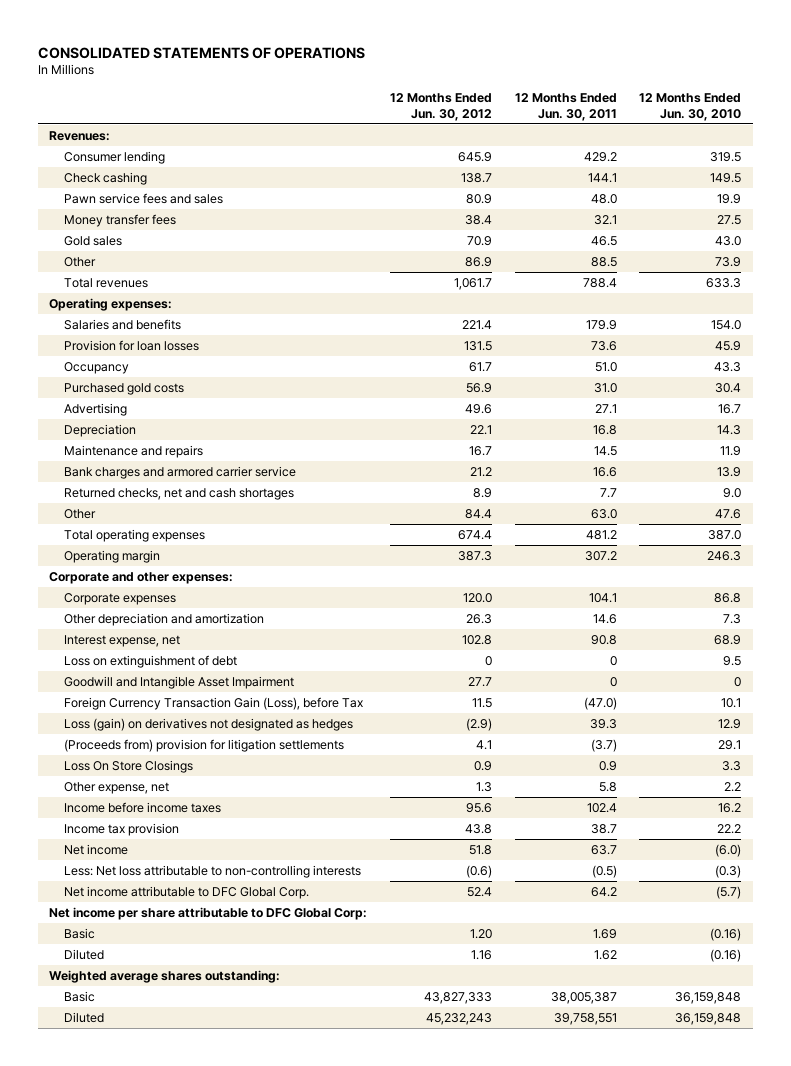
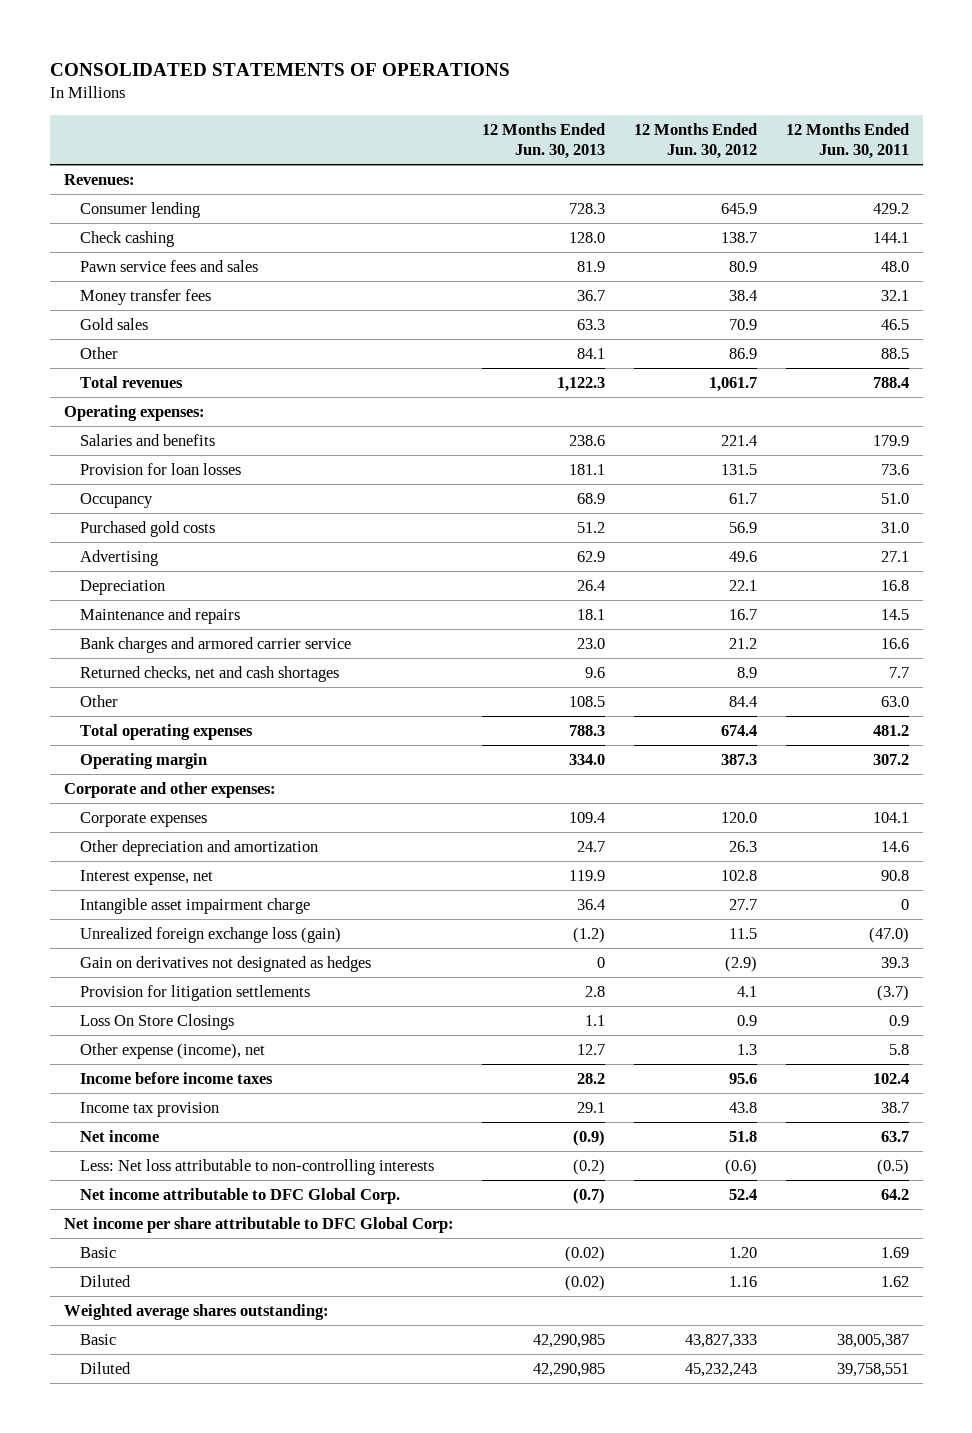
[639,92,742,121] 12 Months Ended Jun. 30, 2010 -> none
none -> [482,122,606,159] 12 Months Ended Jun. 30, 2013
[64,654,238,668] Loss on extinguishment of debt -> none
[64,675,295,689] Goodwill and Intangible Asset Impairment -> [79,897,310,914] Intangible asset impairment charge
[64,696,364,710] Foreign Currency Transaction Gain (Loss), before Tax -> [79,926,341,943] Unrealized foreign exchange loss (gain)
[64,717,354,731] Loss (gain) on derivatives not designated as hedges -> [79,955,371,972] Gain on derivatives not designated as hedges
[64,738,345,752] (Proceeds from) provision for litigation settlements -> [79,984,310,1001] Provision for litigation settlements
[64,781,170,794] Other expense, net -> [79,1042,265,1059] Other expense (income), net

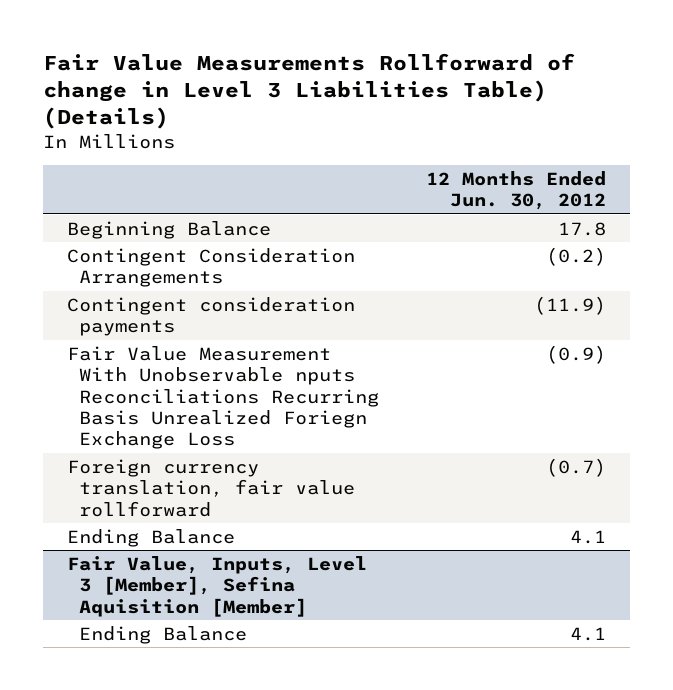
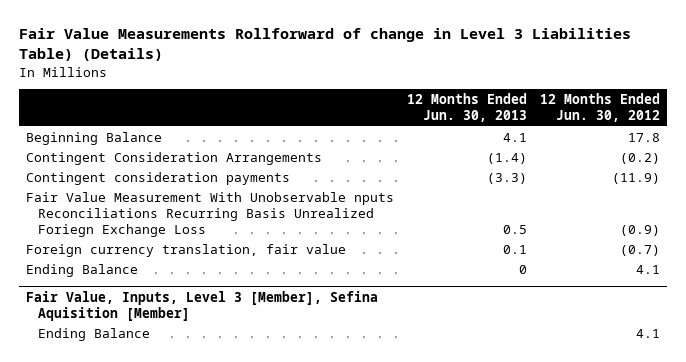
none -> [407,93,528,123] 12 Months Ended Jun. 30, 2013
[66,458,356,517] Foreign currency translation, fair value rollforward -> [25,243,346,257] Foreign currency translation, fair value

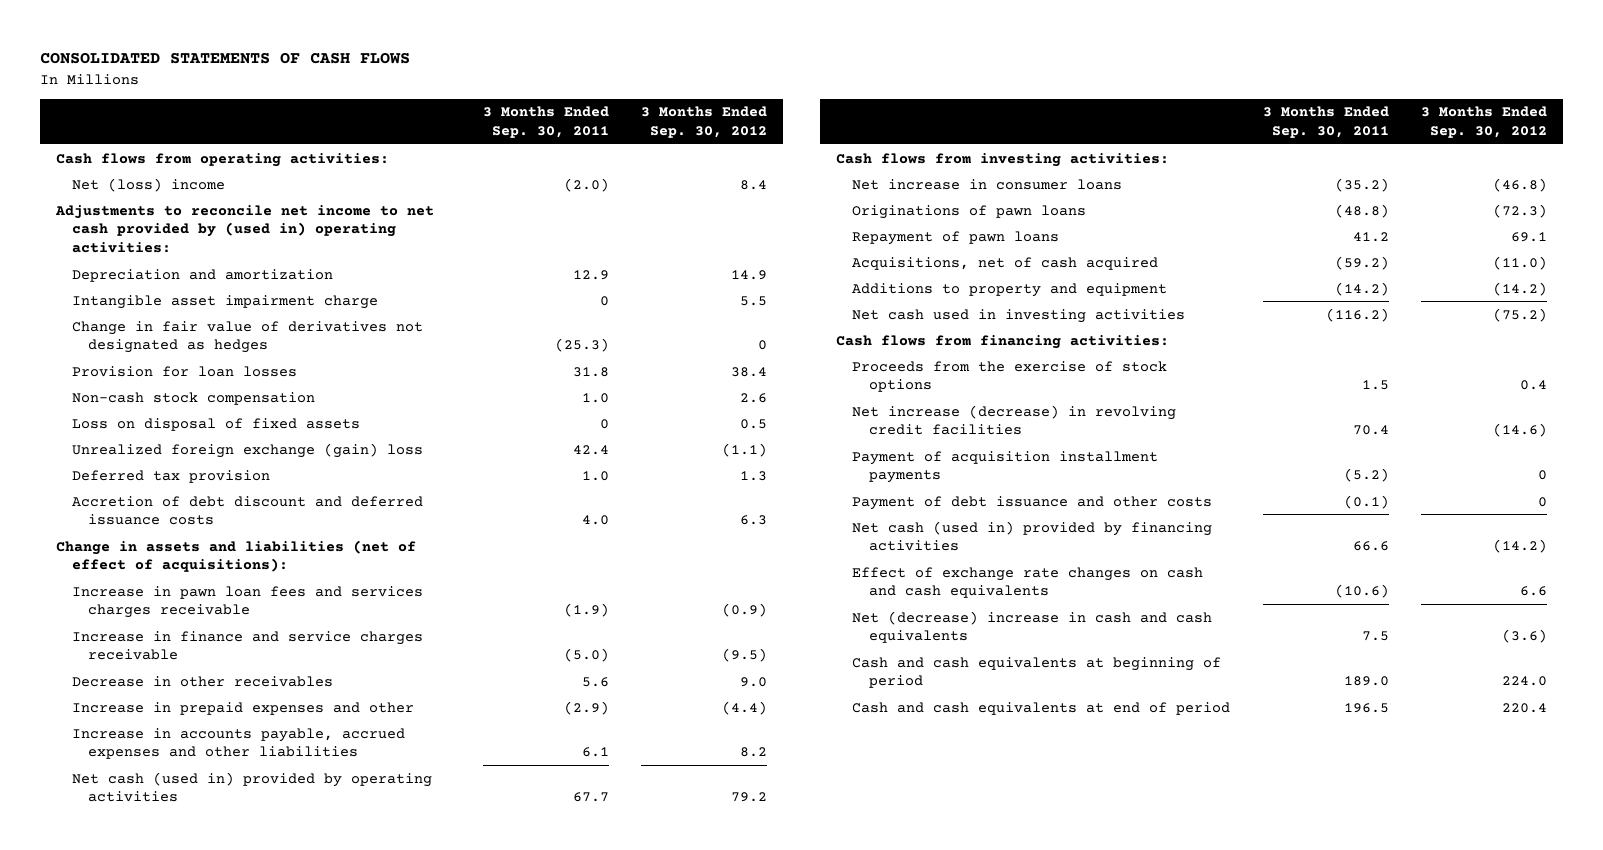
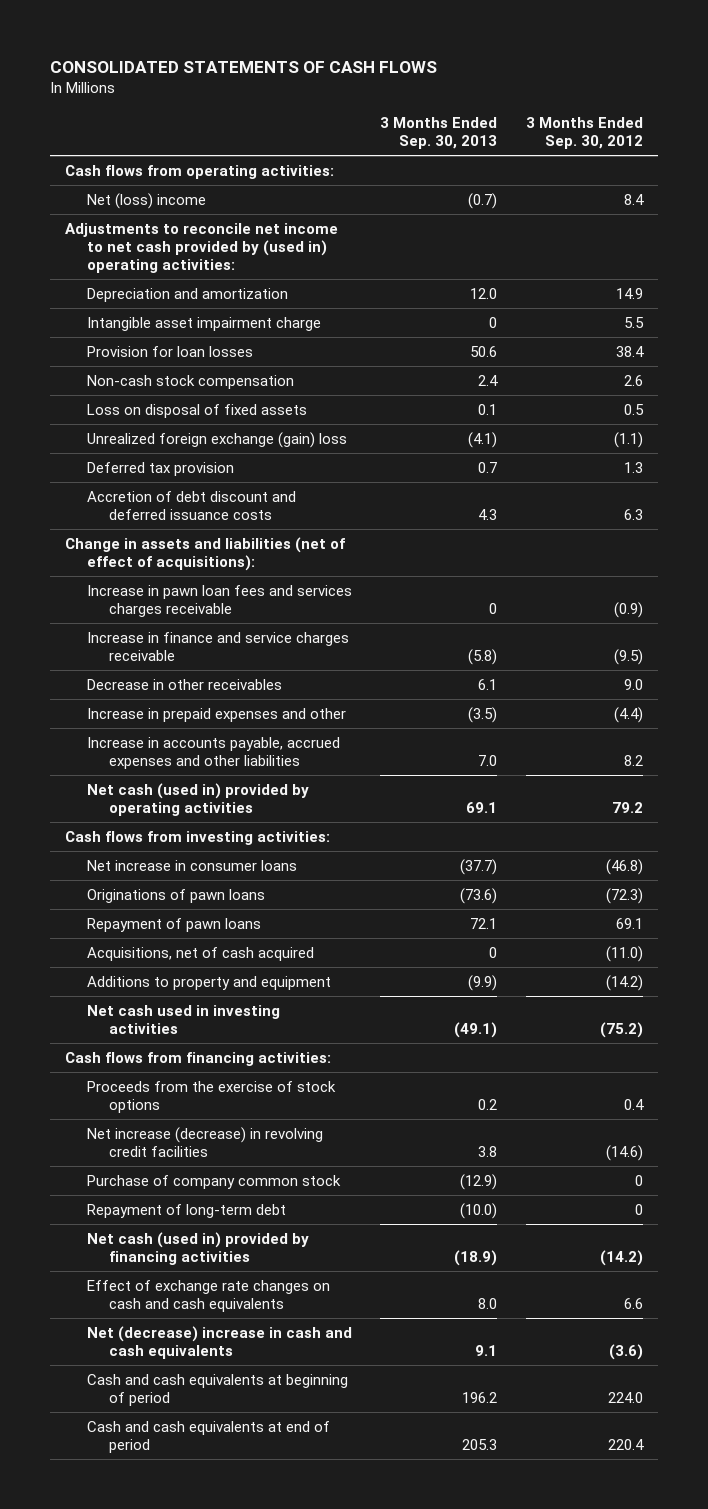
[482,106,609,138] 3 Months Ended Sep. 30, 2011 -> none
none -> [380,116,498,150] 3 Months Ended Sep. 30, 2013
[72,320,424,354] Change in fair value of derivatives not designated as hedges -> none
[852,450,1159,484] Payment of acquisition installment payments -> none
[852,495,1213,510] Payment of debt issuance and other costs -> none
none -> [86,1174,341,1189] Purchase of company common stock
none -> [86,1203,286,1218] Repayment of long-term debt

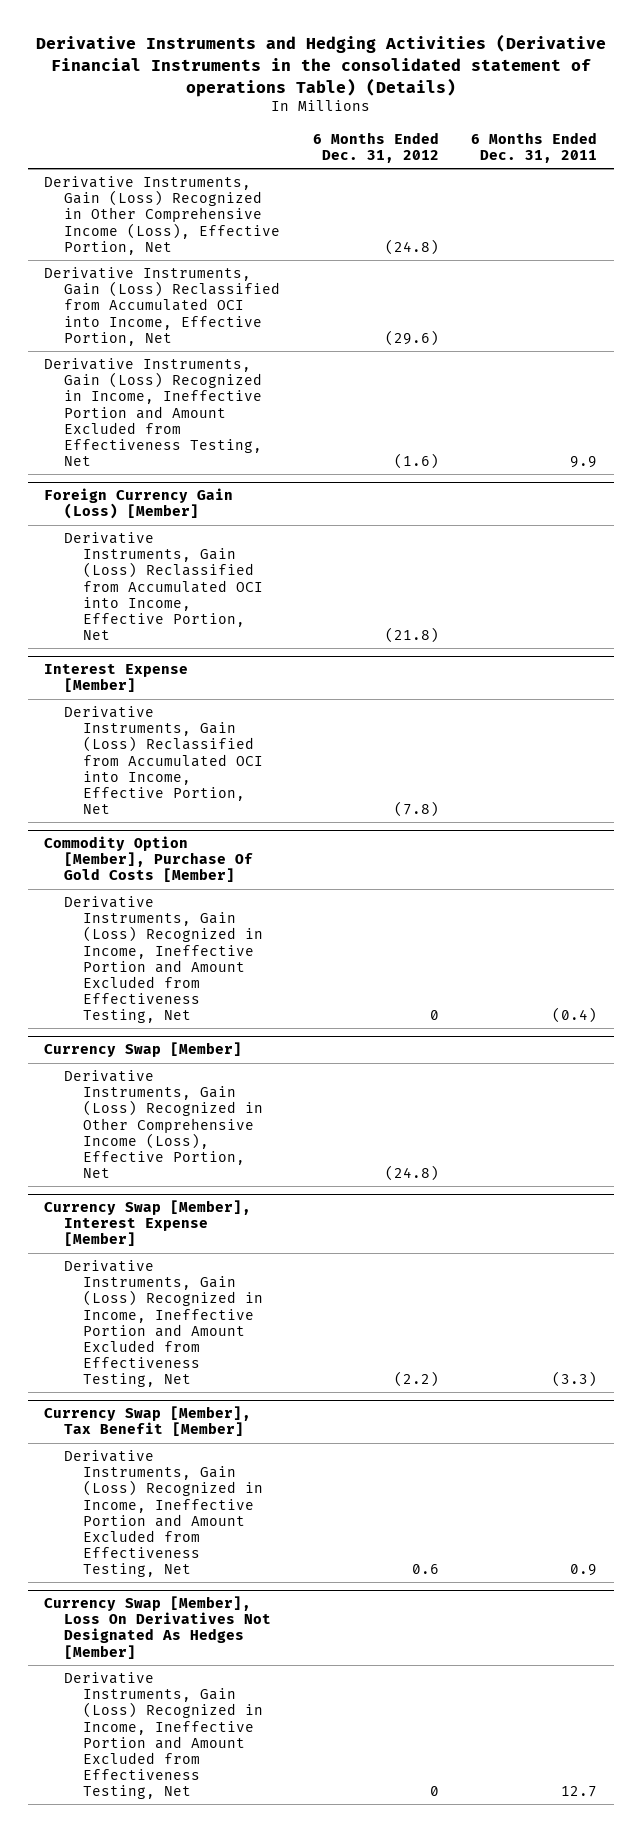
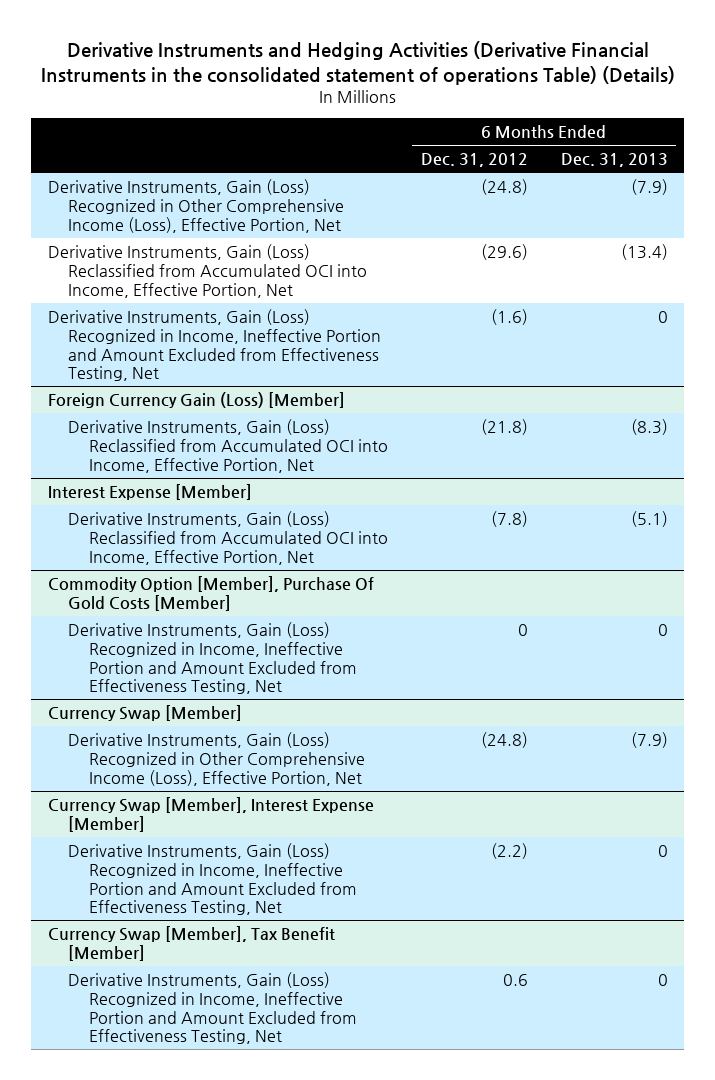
[471,131,598,163] 6 Months Ended Dec. 31, 2011 -> none
none -> [560,153,668,168] Dec. 31, 2013
[44,1596,271,1659] Currency Swap [Member], Loss On Derivatives Not Designated As Hedges [Member] -> none
[63,1672,264,1799] Derivative Instruments, Gain (Loss) Recognized in Income, Ineffective Portion and Amount Excluded from Effectiveness Testing, Net -> none

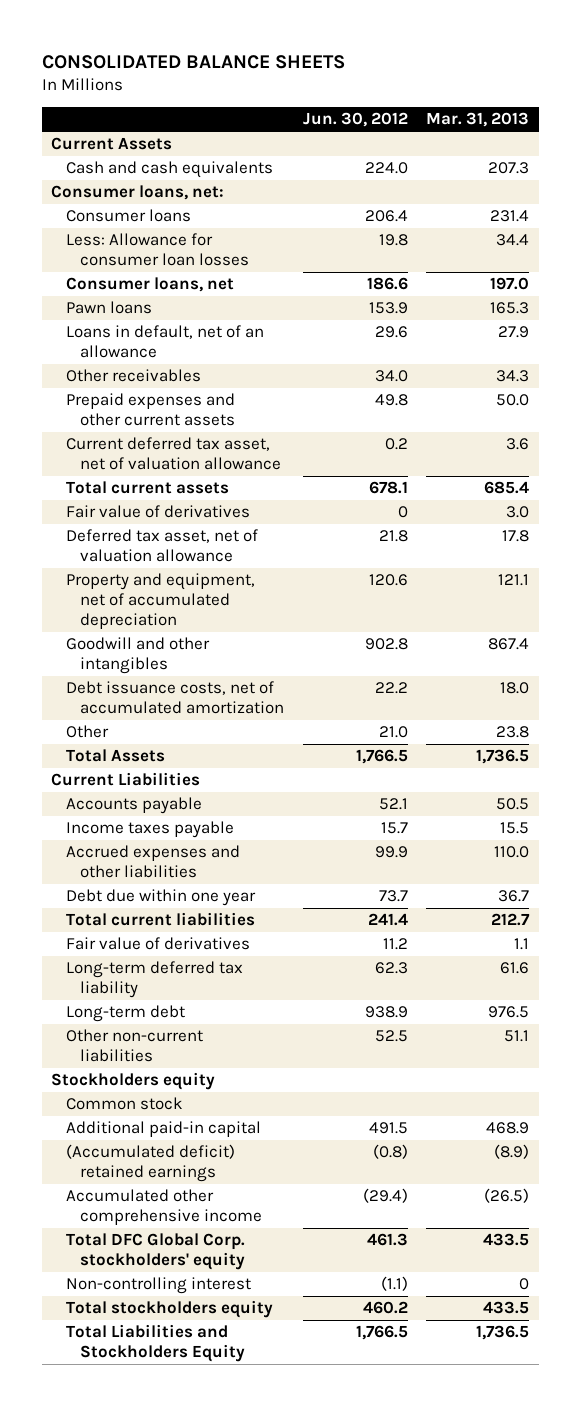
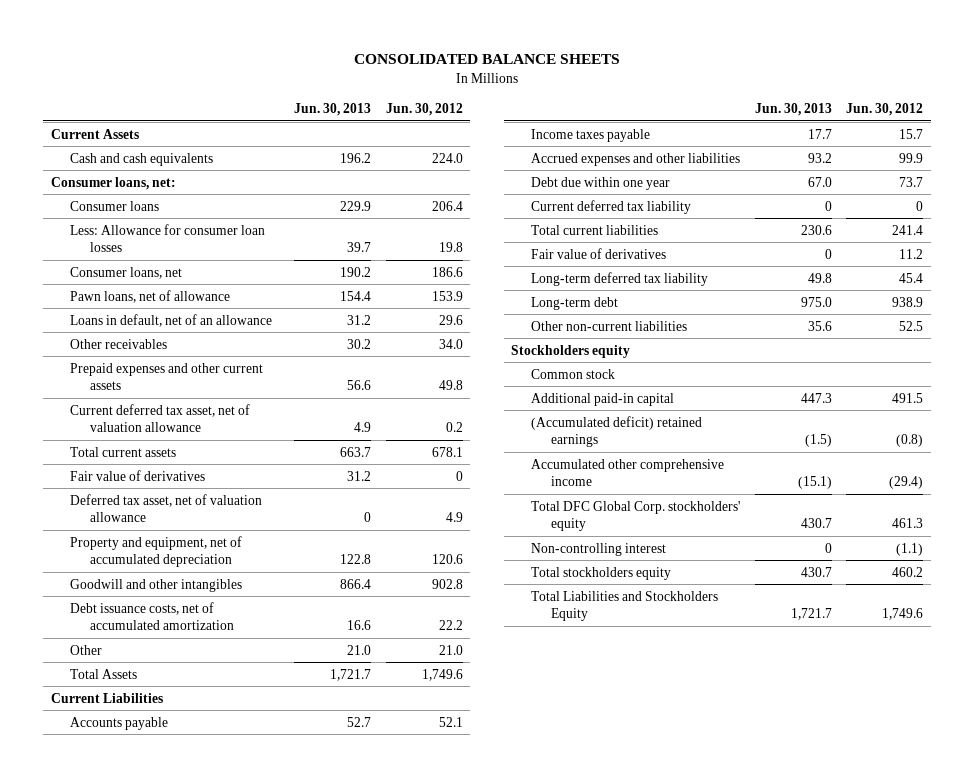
[426,112,530,128] Mar. 31, 2013 -> none
none -> [294,102,372,116] Jun. 30, 2013
[65,301,152,315] Pawn loans -> [70,289,231,303] Pawn loans, net of allowance
[378,530,408,543] 21.8 -> [445,512,463,523] 4.9
[355,749,408,765] 1,766.5 -> [421,668,463,681] 1,749.6
none -> [531,199,692,214] Current deferred tax liability
[374,962,408,975] 62.3 -> [899,272,924,283] 45.4
[355,1325,408,1341] 1,766.5 -> [882,608,924,621] 1,749.6

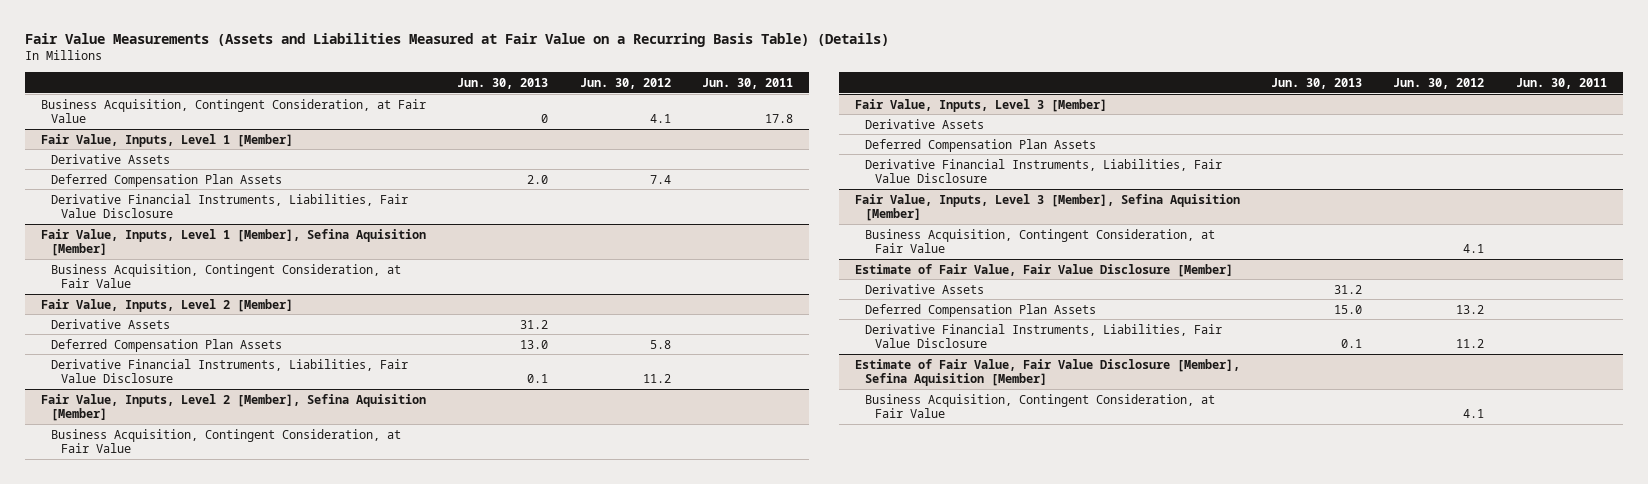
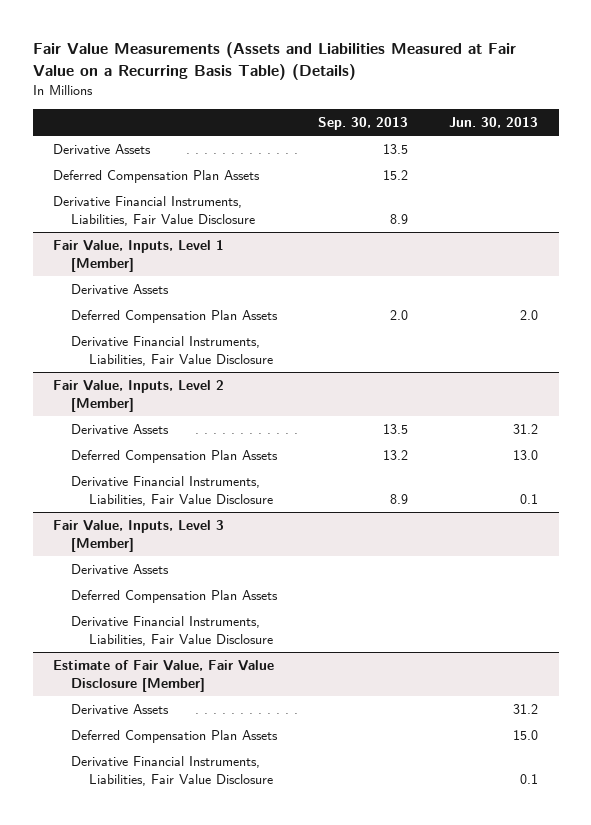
[579,77,671,89] Jun. 30, 2012 -> none
[701,77,793,89] Jun. 30, 2011 -> none
none -> [318,117,409,131] Sep. 30, 2013
[40,98,426,124] Business Acquisition, Contingent Consideration, at Fair Value -> none
none -> [53,144,152,155] Derivative Assets
none -> [53,170,261,184] Deferred Compensation Plan Assets
none -> [53,196,255,226] Derivative Financial Instruments, Liabilities, Fair Value Disclosure
[40,228,426,257] Fair Value, Inputs, Level 1 [Member], Sefina Aquisition [Member] -> none
[50,263,401,289] Business Acquisition, Contingent Consideration, at Fair Value -> none
[40,393,426,422] Fair Value, Inputs, Level 2 [Member], Sefina Aquisition [Member] -> none
[50,428,401,454] Business Acquisition, Contingent Consideration, at Fair Value -> none
[854,193,1240,222] Fair Value, Inputs, Level 3 [Member], Sefina Aquisition [Member] -> none
[864,228,1215,254] Business Acquisition, Contingent Consideration, at Fair Value -> none
[854,358,1240,387] Estimate of Fair Value, Fair Value Disclosure [Member], Sefina Aquisition [Member] -> none
[864,393,1215,419] Business Acquisition, Contingent Consideration, at Fair Value -> none

